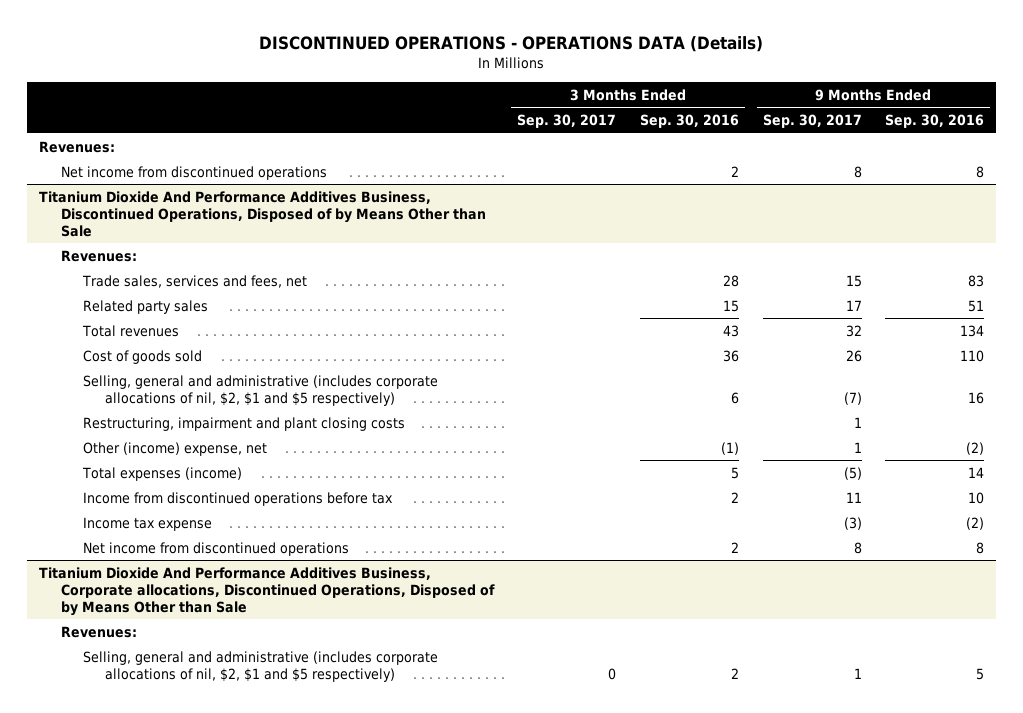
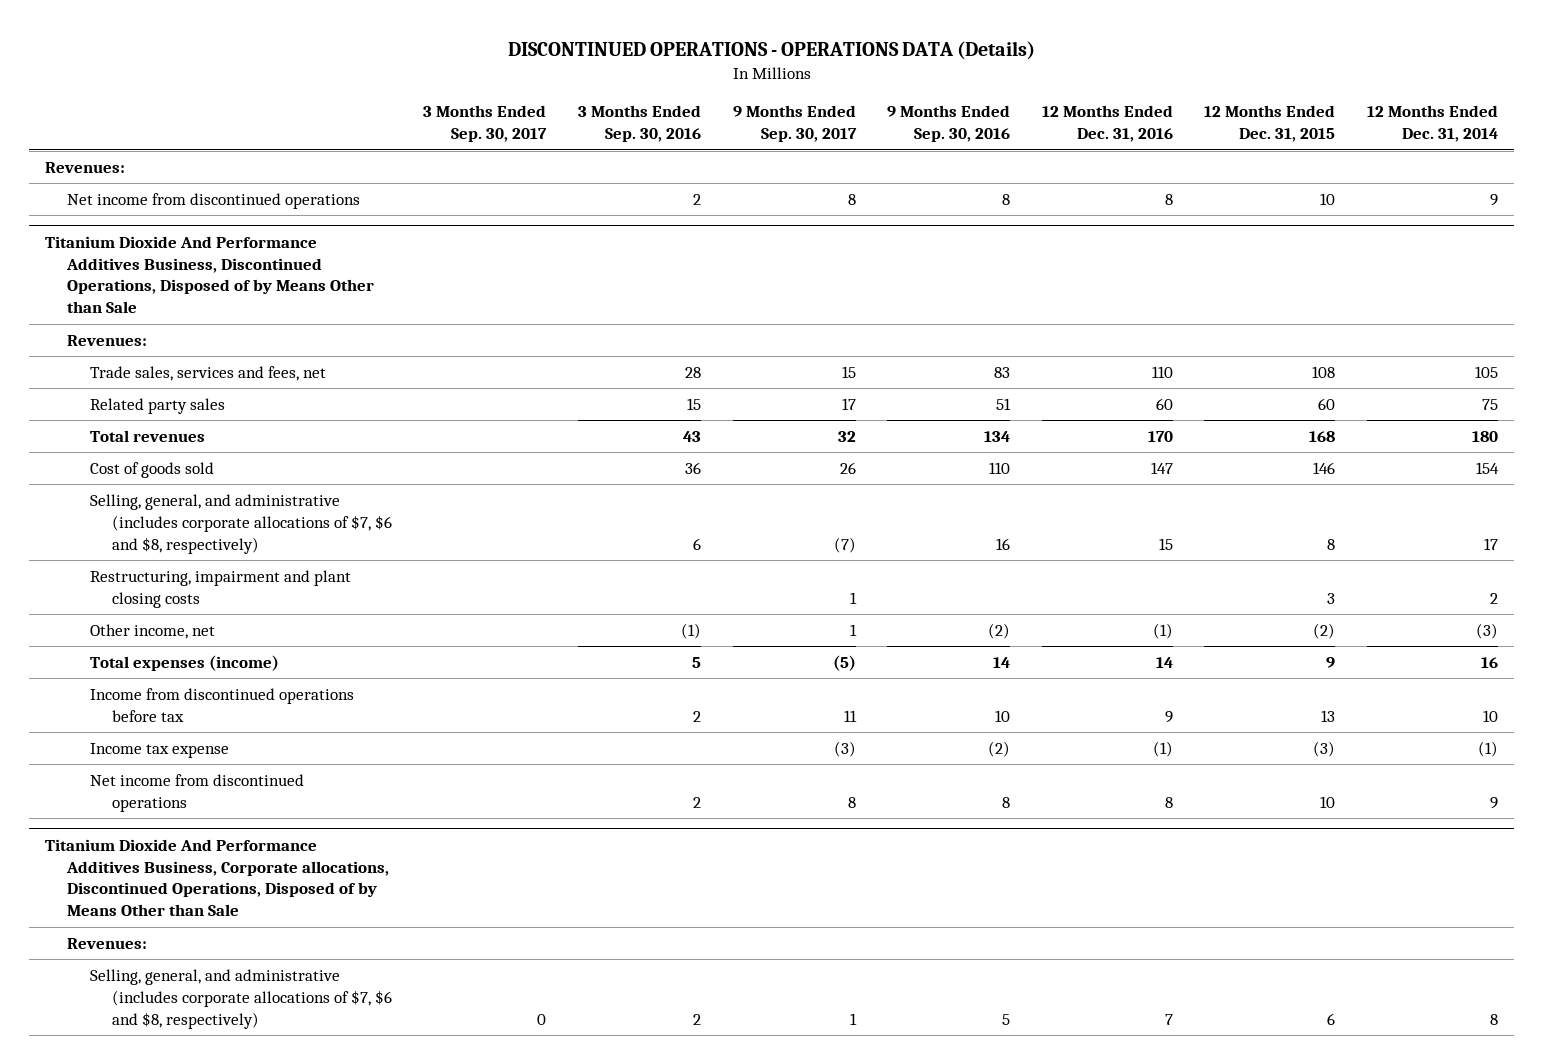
none -> [1041,105,1173,143] 12 Months Ended Dec. 31, 2016
none -> [1204,105,1336,143] 12 Months Ended Dec. 31, 2015
none -> [1367,105,1499,143] 12 Months Ended Dec. 31, 2014
[82,374,438,406] Selling, general and administrative (includes corporate allocations of nil, $2, $1 and $5 respectively) -> [89,493,392,554] Selling, general, and administrative (includes corporate allocations of $7, $6 and $8, respectively)
[82,441,267,456] Other (income) expense, net -> [89,623,215,639] Other income, net
[82,650,438,682] Selling, general and administrative (includes corporate allocations of nil, $2, $1 and $5 respectively) -> [89,968,392,1029] Selling, general, and administrative (includes corporate allocations of $7, $6 and $8, respectively)

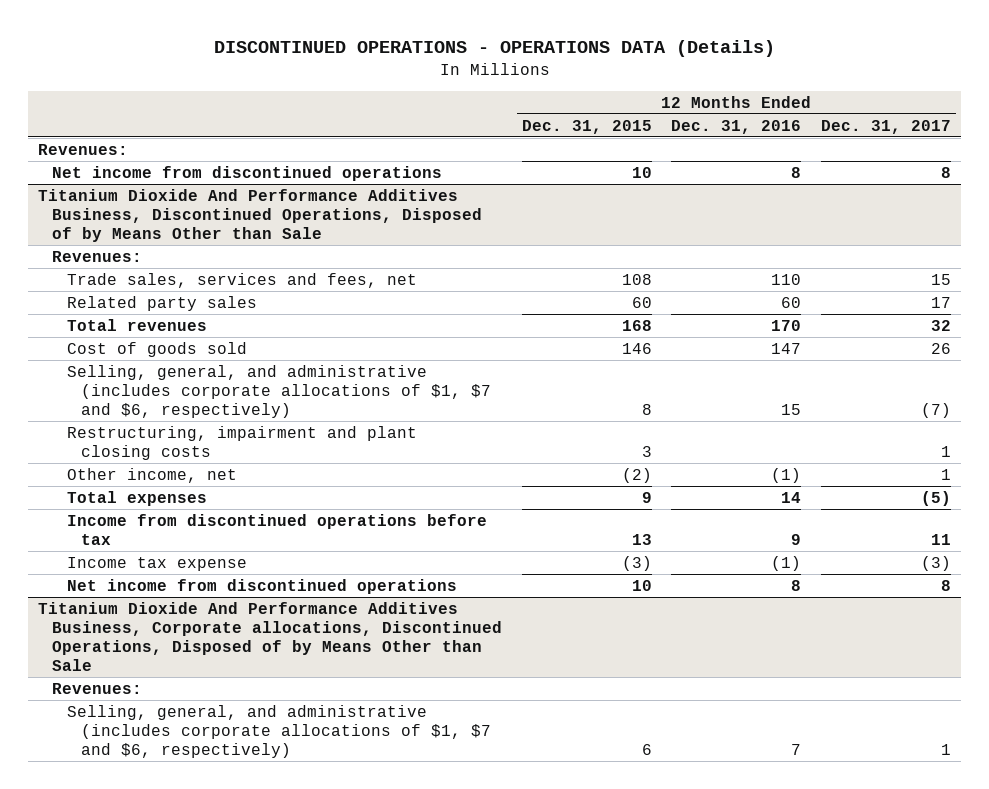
[423,105,548,143] 3 Months Ended Sep. 30, 2017 -> none
[578,105,702,143] 3 Months Ended Sep. 30, 2016 -> none
[732,105,857,143] 9 Months Ended Sep. 30, 2017 -> none
[887,105,1011,143] 9 Months Ended Sep. 30, 2016 -> none
[1367,105,1499,143] 12 Months Ended Dec. 31, 2014 -> none
none -> [821,119,952,134] Dec. 31, 2017
[89,493,392,554] Selling, general, and administrative (includes corporate allocations of $7, $6 and $8, respectively) -> [66,364,491,418] Selling, general, and administrative (includes corporate allocations of $1, $7 and $6, respectively)
[89,654,279,671] Total expenses (income) -> [66,490,207,506] Total expenses
[89,968,392,1029] Selling, general, and administrative (includes corporate allocations of $7, $6 and $8, respectively) -> [66,704,491,758] Selling, general, and administrative (includes corporate allocations of $1, $7 and $6, respectively)

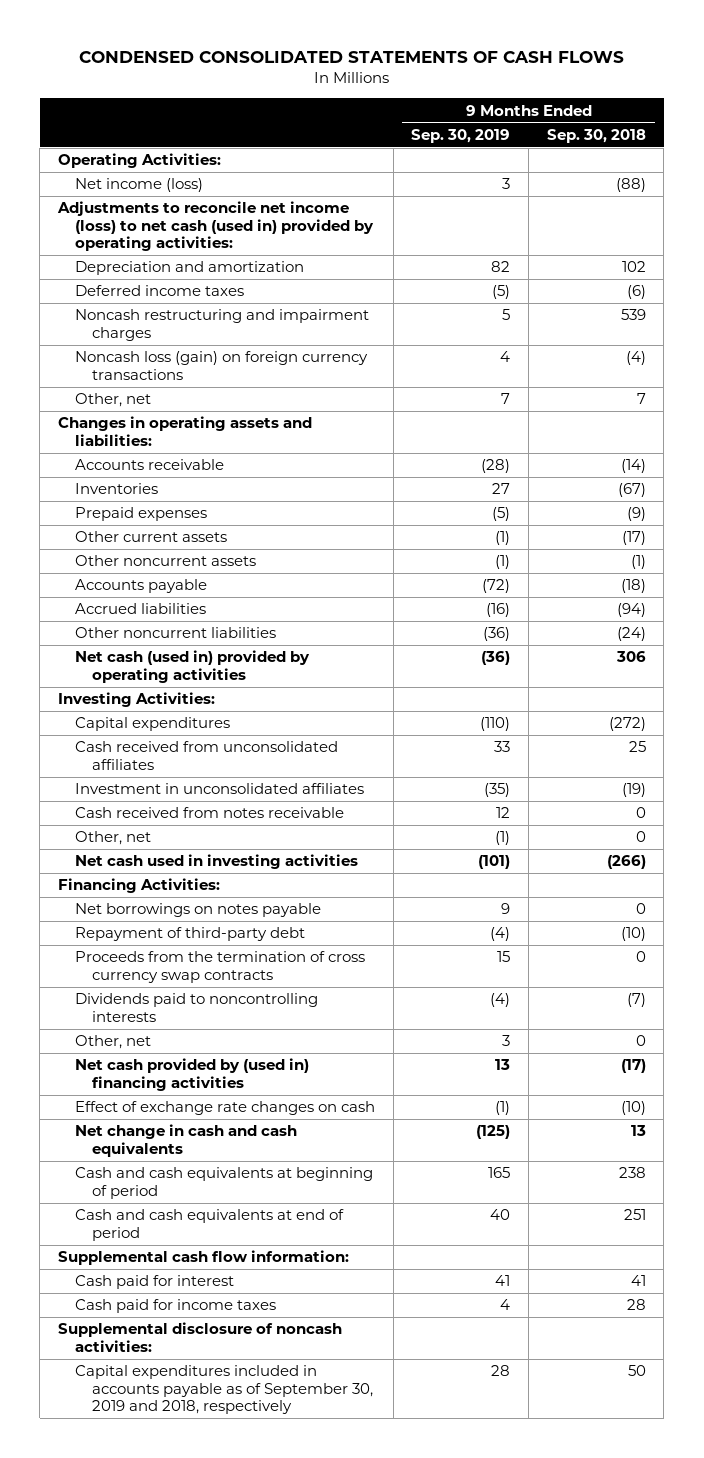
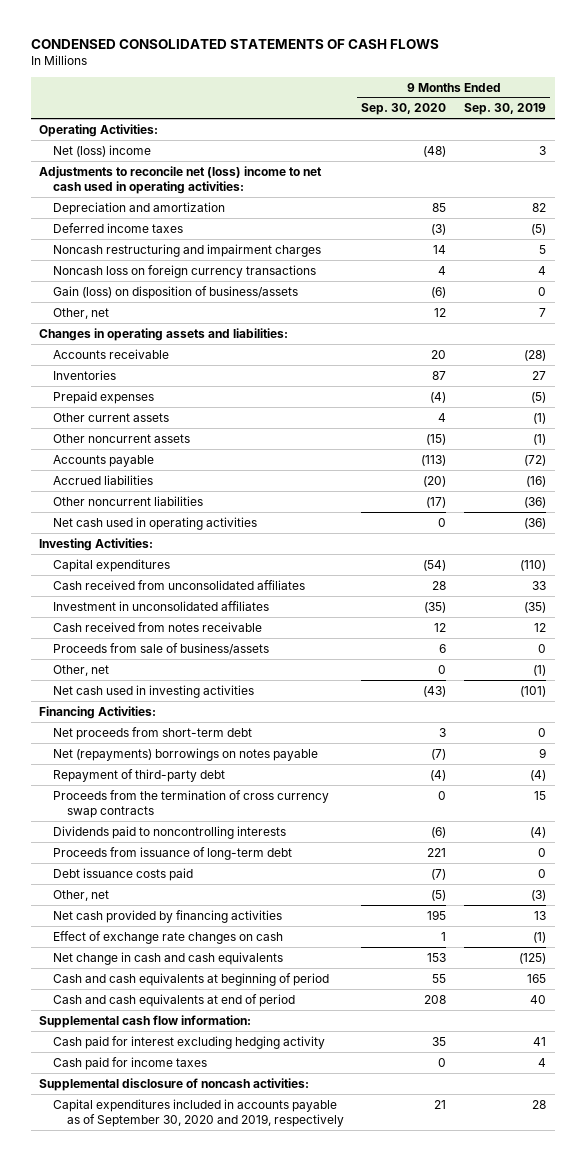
[546,129,646,144] Sep. 30, 2018 -> none
none -> [361,103,447,116] Sep. 30, 2020
[75,178,204,193] Net income (loss) -> [53,144,152,157] Net (loss) income
[56,201,375,252] Adjustments to reconcile net income (loss) to net cash (used in) provided by operating activities: -> [39,165,323,194] Adjustments to reconcile net (loss) income to net cash used in operating activities:
[75,351,369,380] Noncash loss (gain) on foreign currency transactions -> [53,264,317,278] Noncash loss on foreign currency transactions
none -> [53,285,299,299] Gain (loss) on disposition of business/assets
[75,650,311,683] Net cash (used in) provided by operating activities -> [53,516,258,530] Net cash used in operating activities
none -> [53,642,270,655] Proceeds from sale of business/assets
none -> [53,726,253,740] Net proceeds from short-term debt
[75,903,322,918] Net borrowings on notes payable -> [53,747,319,761] Net (repayments) borrowings on notes payable
none -> [53,846,293,860] Proceeds from issuance of long-term debt
none -> [53,867,194,881] Debt issuance costs paid
[502,1035,511,1047] 3 -> [530,889,546,901] (3)
[75,1058,310,1091] Net cash provided by (used in) financing activities -> [53,909,283,923] Net cash provided by financing activities
[75,1275,235,1290] Cash paid for interest -> [53,1035,326,1049] Cash paid for interest excluding hedging activity
[75,1365,374,1415] Capital expenditures included in accounts payable as of September 30, 2019 and 2018, respectively -> [53,1098,344,1127] Capital expenditures included in accounts payable as of September 30, 2020 and 2019, respectively

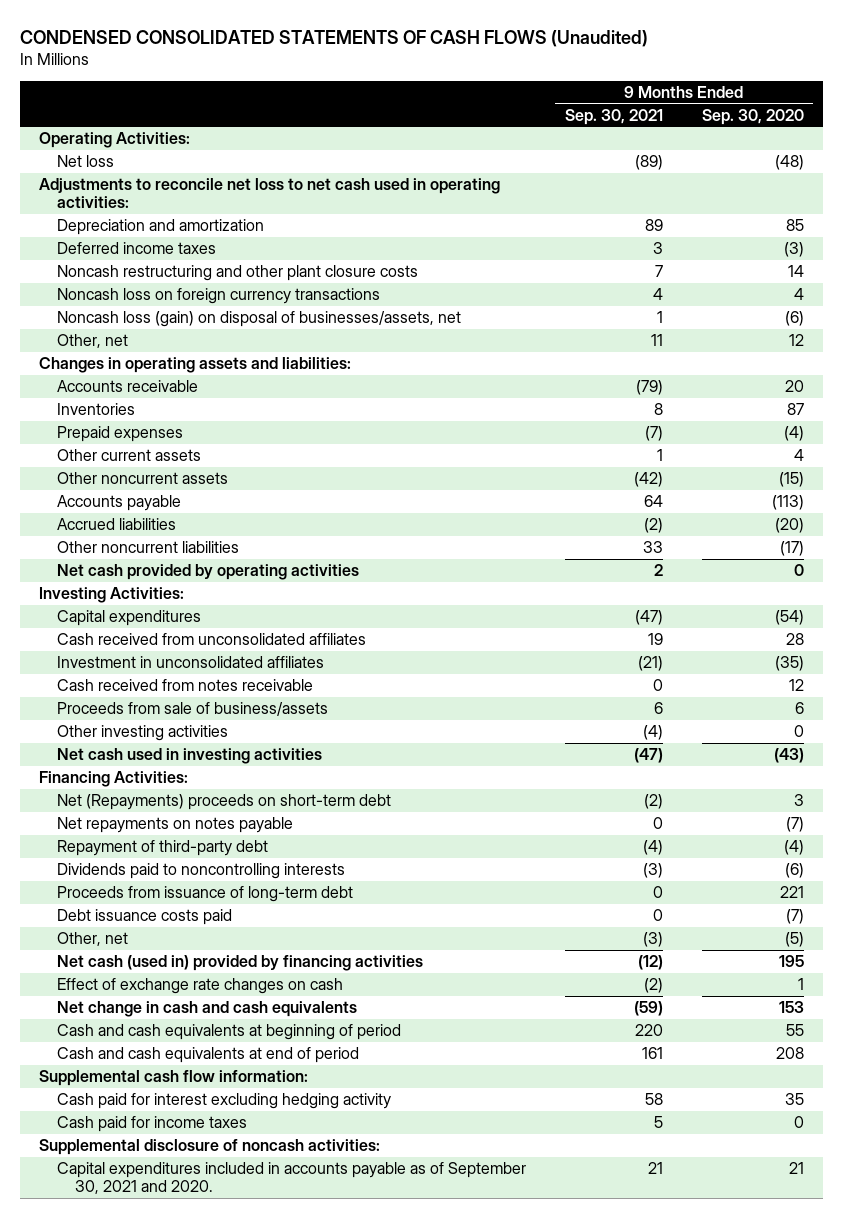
[30,39,439,50] CONDENSED CONSOLIDATED STATEMENTS OF CASH FLOWS -> [19,30,648,48] CONDENSED CONSOLIDATED STATEMENTS OF CASH FLOWS (Unaudited)
[463,103,546,116] Sep. 30, 2019 -> none
none -> [564,108,663,125] Sep. 30, 2021
[53,144,152,157] Net (loss) income -> [56,155,114,168] Net loss
[39,165,323,194] Adjustments to reconcile net (loss) income to net cash used in operating activities: -> [38,178,500,209] Adjustments to reconcile net loss to net cash used in operating activities:
[53,243,322,257] Noncash restructuring and impairment charges -> [56,265,418,282] Noncash restructuring and other plant closure costs
[53,285,299,299] Gain (loss) on disposition of business/assets -> [56,311,461,328] Noncash loss (gain) on disposal of businesses/assets, net
[53,516,258,530] Net cash used in operating activities -> [56,564,359,581] Net cash provided by operating activities
[53,664,110,676] Other, net -> none
none -> [56,725,228,742] Other investing activities
[53,726,253,740] Net proceeds from short-term debt -> [56,794,391,811] Net (Repayments) proceeds on short-term debt
[53,747,319,761] Net (repayments) borrowings on notes payable -> [56,817,293,834] Net repayments on notes payable
[53,789,330,818] Proceeds from the termination of cross currency swap contracts -> none
[53,909,283,923] Net cash provided by financing activities -> [56,955,423,972] Net cash (used in) provided by financing activities
[53,1098,344,1127] Capital expenditures included in accounts payable as of September 30, 2020 and 2019, respectively -> [56,1162,526,1195] Capital expenditures included in accounts payable as of September 30, 2021 and 2020.

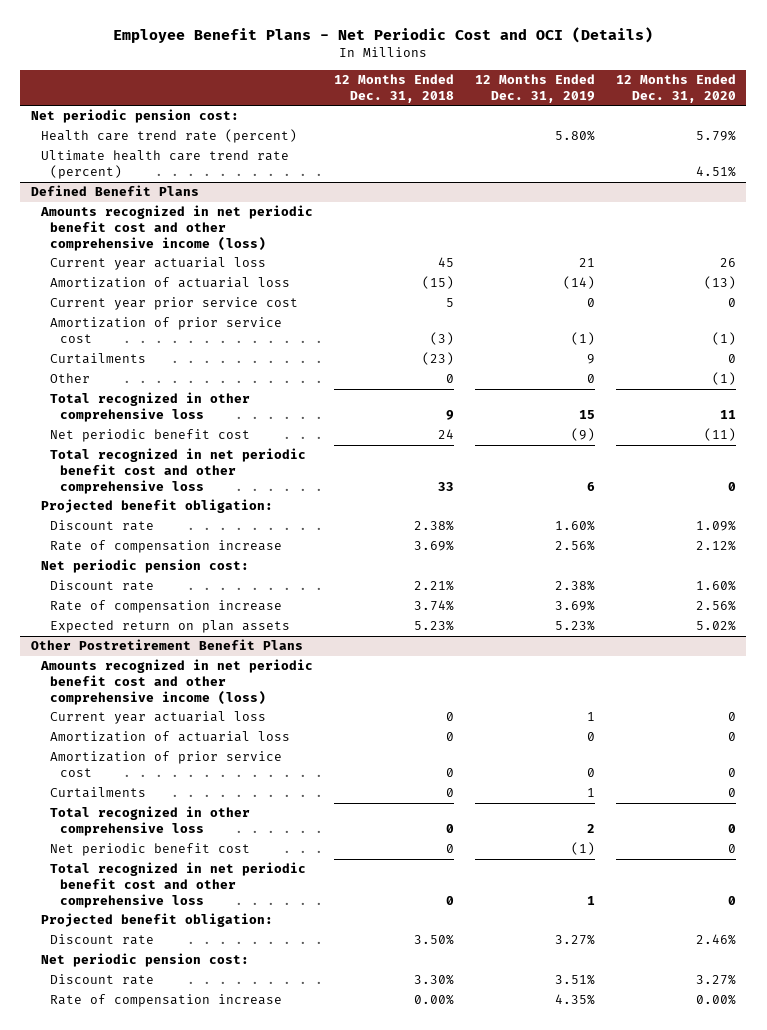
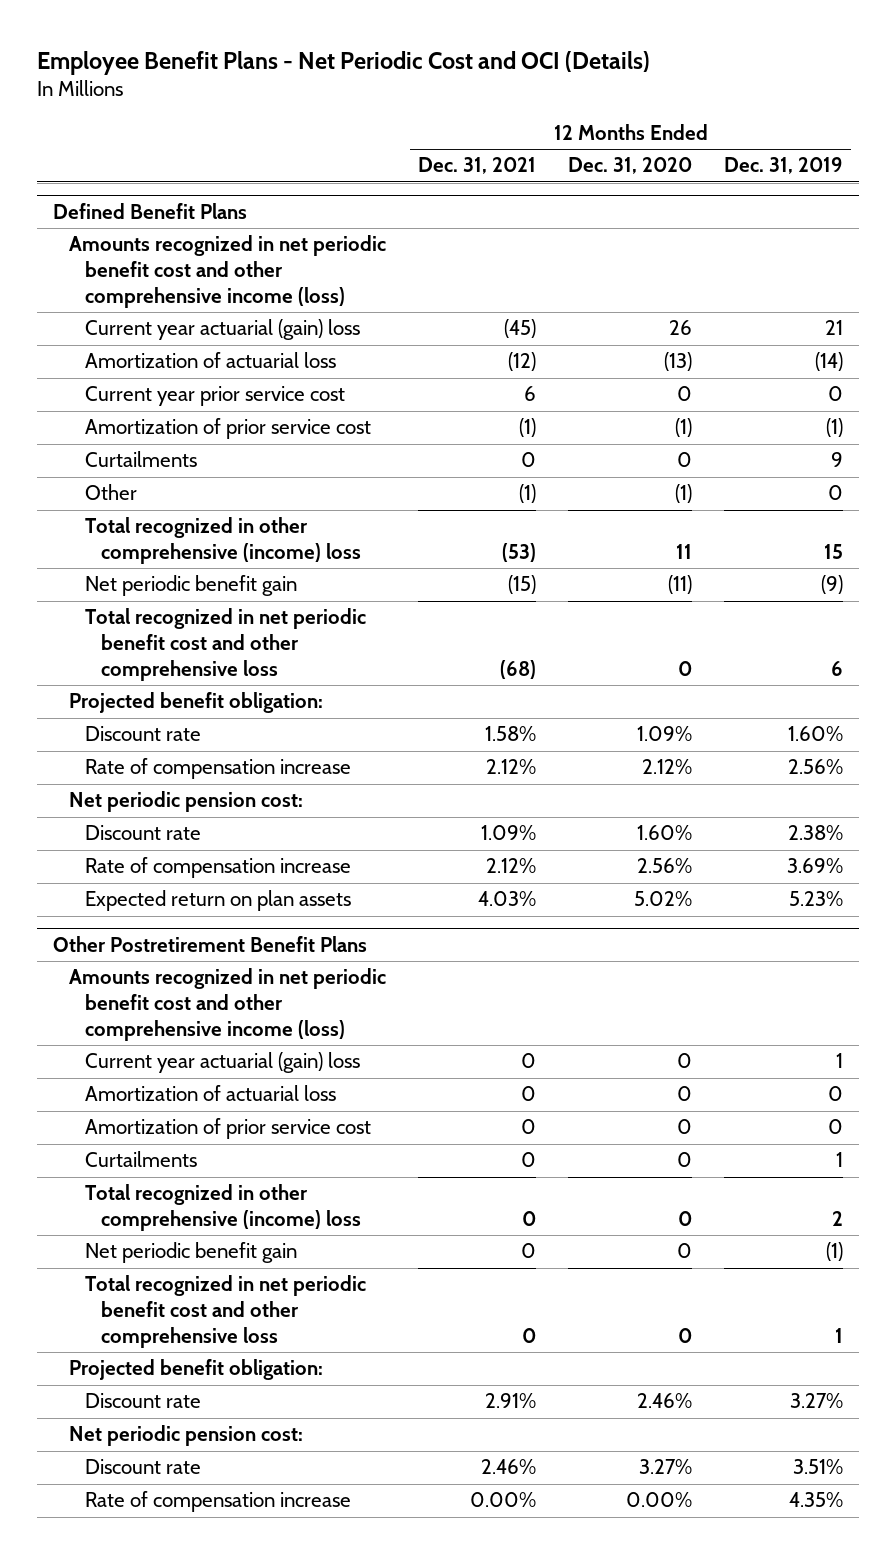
[333,74,454,103] 12 Months Ended Dec. 31, 2018 -> none
none -> [418,157,537,175] Dec. 31, 2021
[30,109,239,124] Net periodic pension cost: -> none
[40,129,297,144] Health care trend rate (percent) -> none
[40,150,289,180] Ultimate health care trend rate (percent) -> none
[50,257,267,271] Current year actuarial loss -> [84,319,360,341] Current year actuarial (gain) loss
[50,392,251,423] Total recognized in other comprehensive loss -> [84,517,361,565] Total recognized in other comprehensive (income) loss
[50,429,251,443] Net periodic benefit cost -> [84,575,297,597] Net periodic benefit gain
[50,711,267,725] Current year actuarial loss -> [84,1052,360,1074] Current year actuarial (gain) loss
[50,806,251,837] Total recognized in other comprehensive loss -> [84,1184,361,1232] Total recognized in other comprehensive (income) loss
[50,843,251,857] Net periodic benefit cost -> [84,1242,297,1264] Net periodic benefit gain

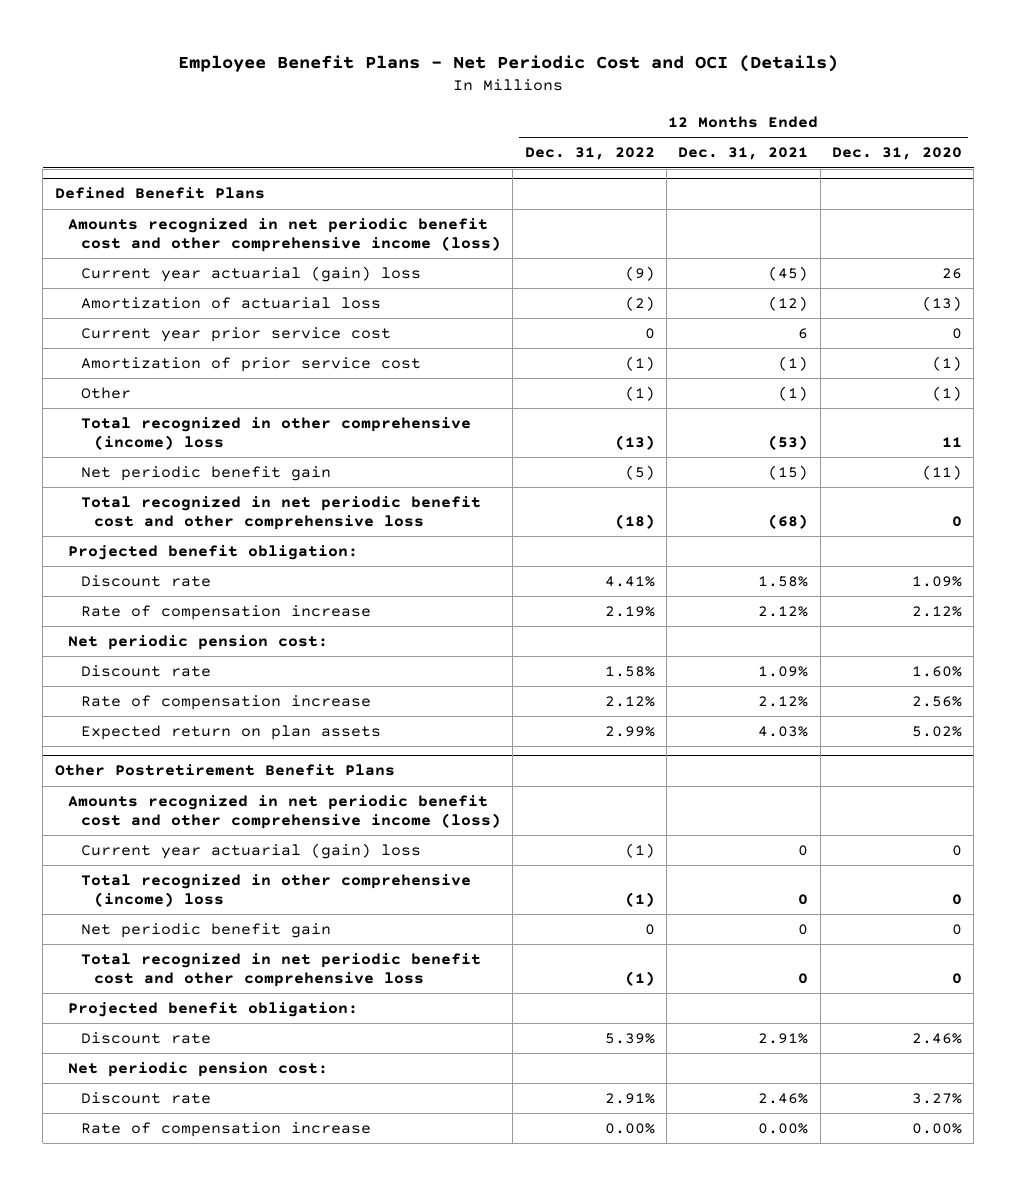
[724,157,844,175] Dec. 31, 2019 -> none
none -> [524,147,655,161] Dec. 31, 2022
[84,451,197,468] Curtailments -> none
[84,1085,336,1102] Amortization of actuarial loss -> none
[84,1118,371,1140] Amortization of prior service cost -> none
[84,1151,197,1168] Curtailments -> none

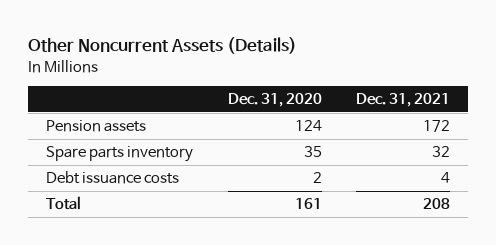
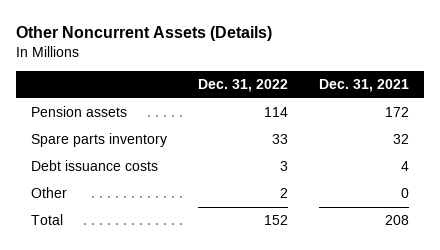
[227,93,322,108] Dec. 31, 2020 -> none
none -> [198,79,289,93] Dec. 31, 2022
none -> [31,187,68,199] Other

